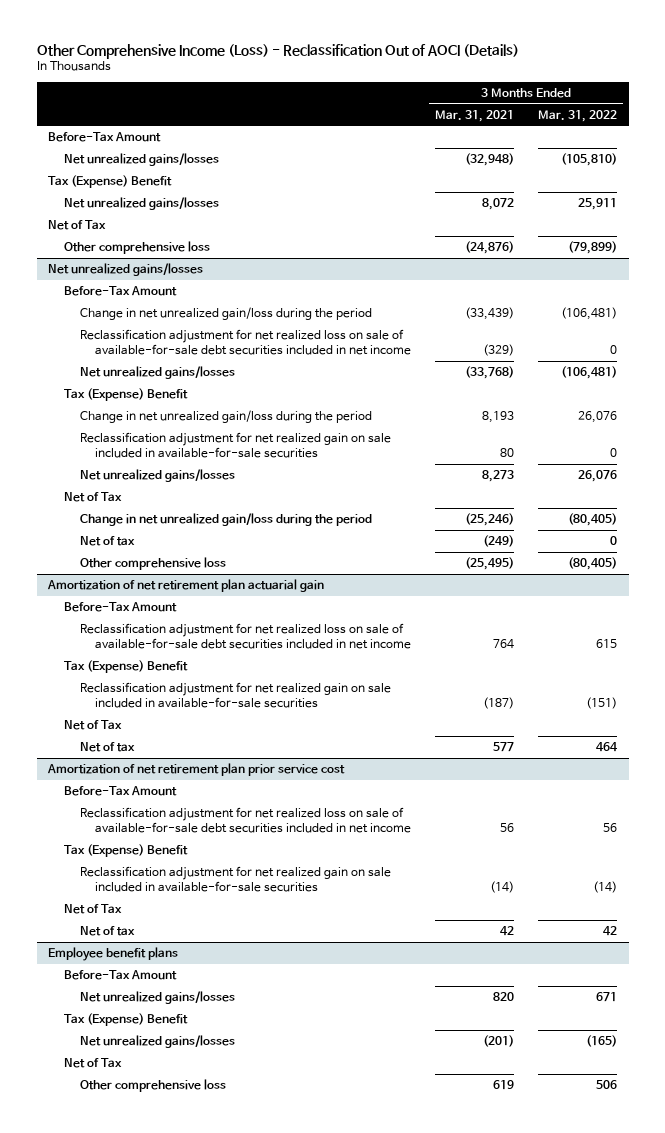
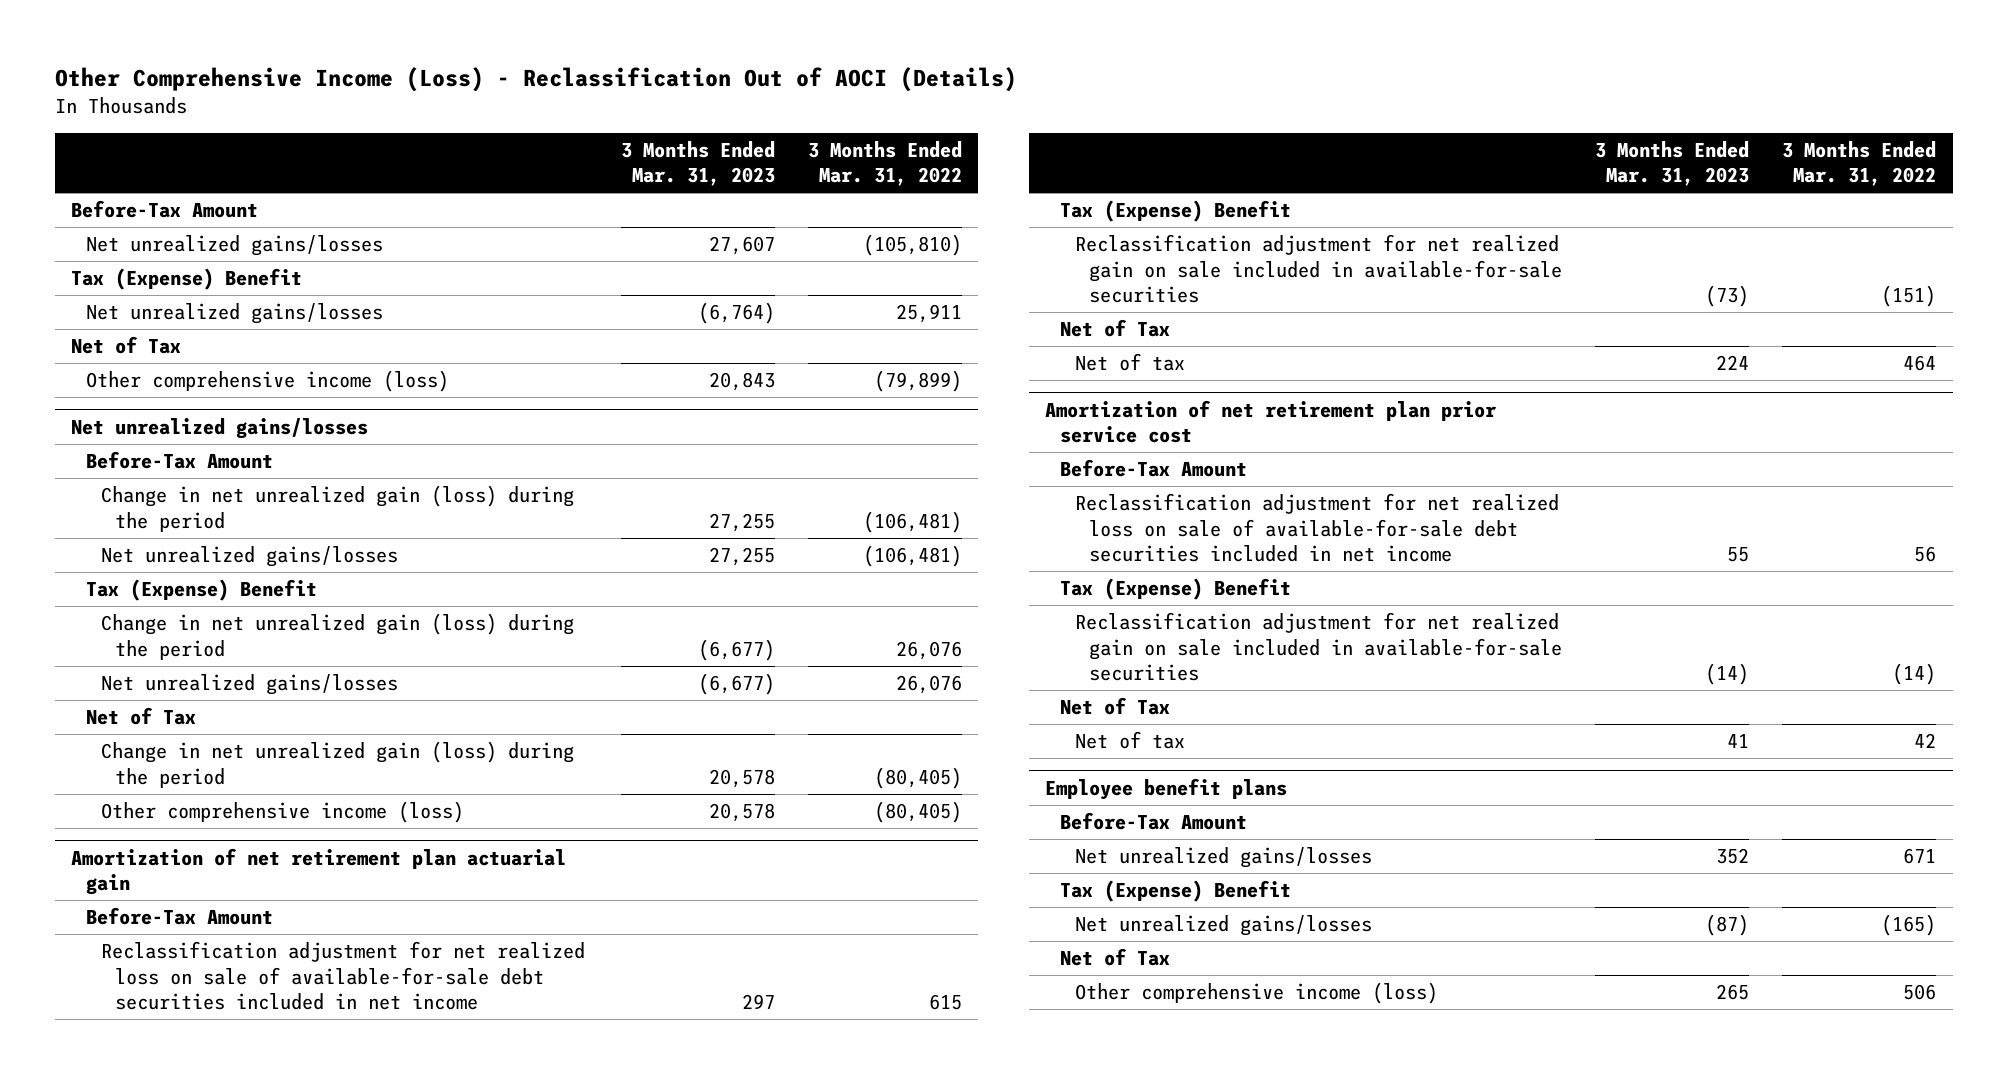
[435,109,515,122] Mar. 31, 2021 -> none
none -> [621,141,776,187] 3 Months Ended Mar. 31, 2023
[64,241,211,255] Other comprehensive loss -> [85,370,449,393] Other comprehensive income (loss)
[79,329,412,355] Reclassification adjustment for net realized loss on sale of available-for-sale debt securities included in net income -> none
[79,307,372,321] Change in net unrealized gain/loss during the period -> [100,485,574,532] Change in net unrealized gain (loss) during the period
[79,432,391,458] Reclassification adjustment for net realized gain on sale included in available-for-sale securities -> none
[79,410,372,424] Change in net unrealized gain/loss during the period -> [100,613,574,660] Change in net unrealized gain (loss) during the period
[79,536,135,547] Net of tax -> none
[79,513,372,527] Change in net unrealized gain/loss during the period -> [100,741,574,788] Change in net unrealized gain (loss) during the period
[79,557,226,571] Other comprehensive loss -> [100,801,464,824] Other comprehensive income (loss)
[79,1079,226,1093] Other comprehensive loss -> [1074,982,1438,1005] Other comprehensive income (loss)

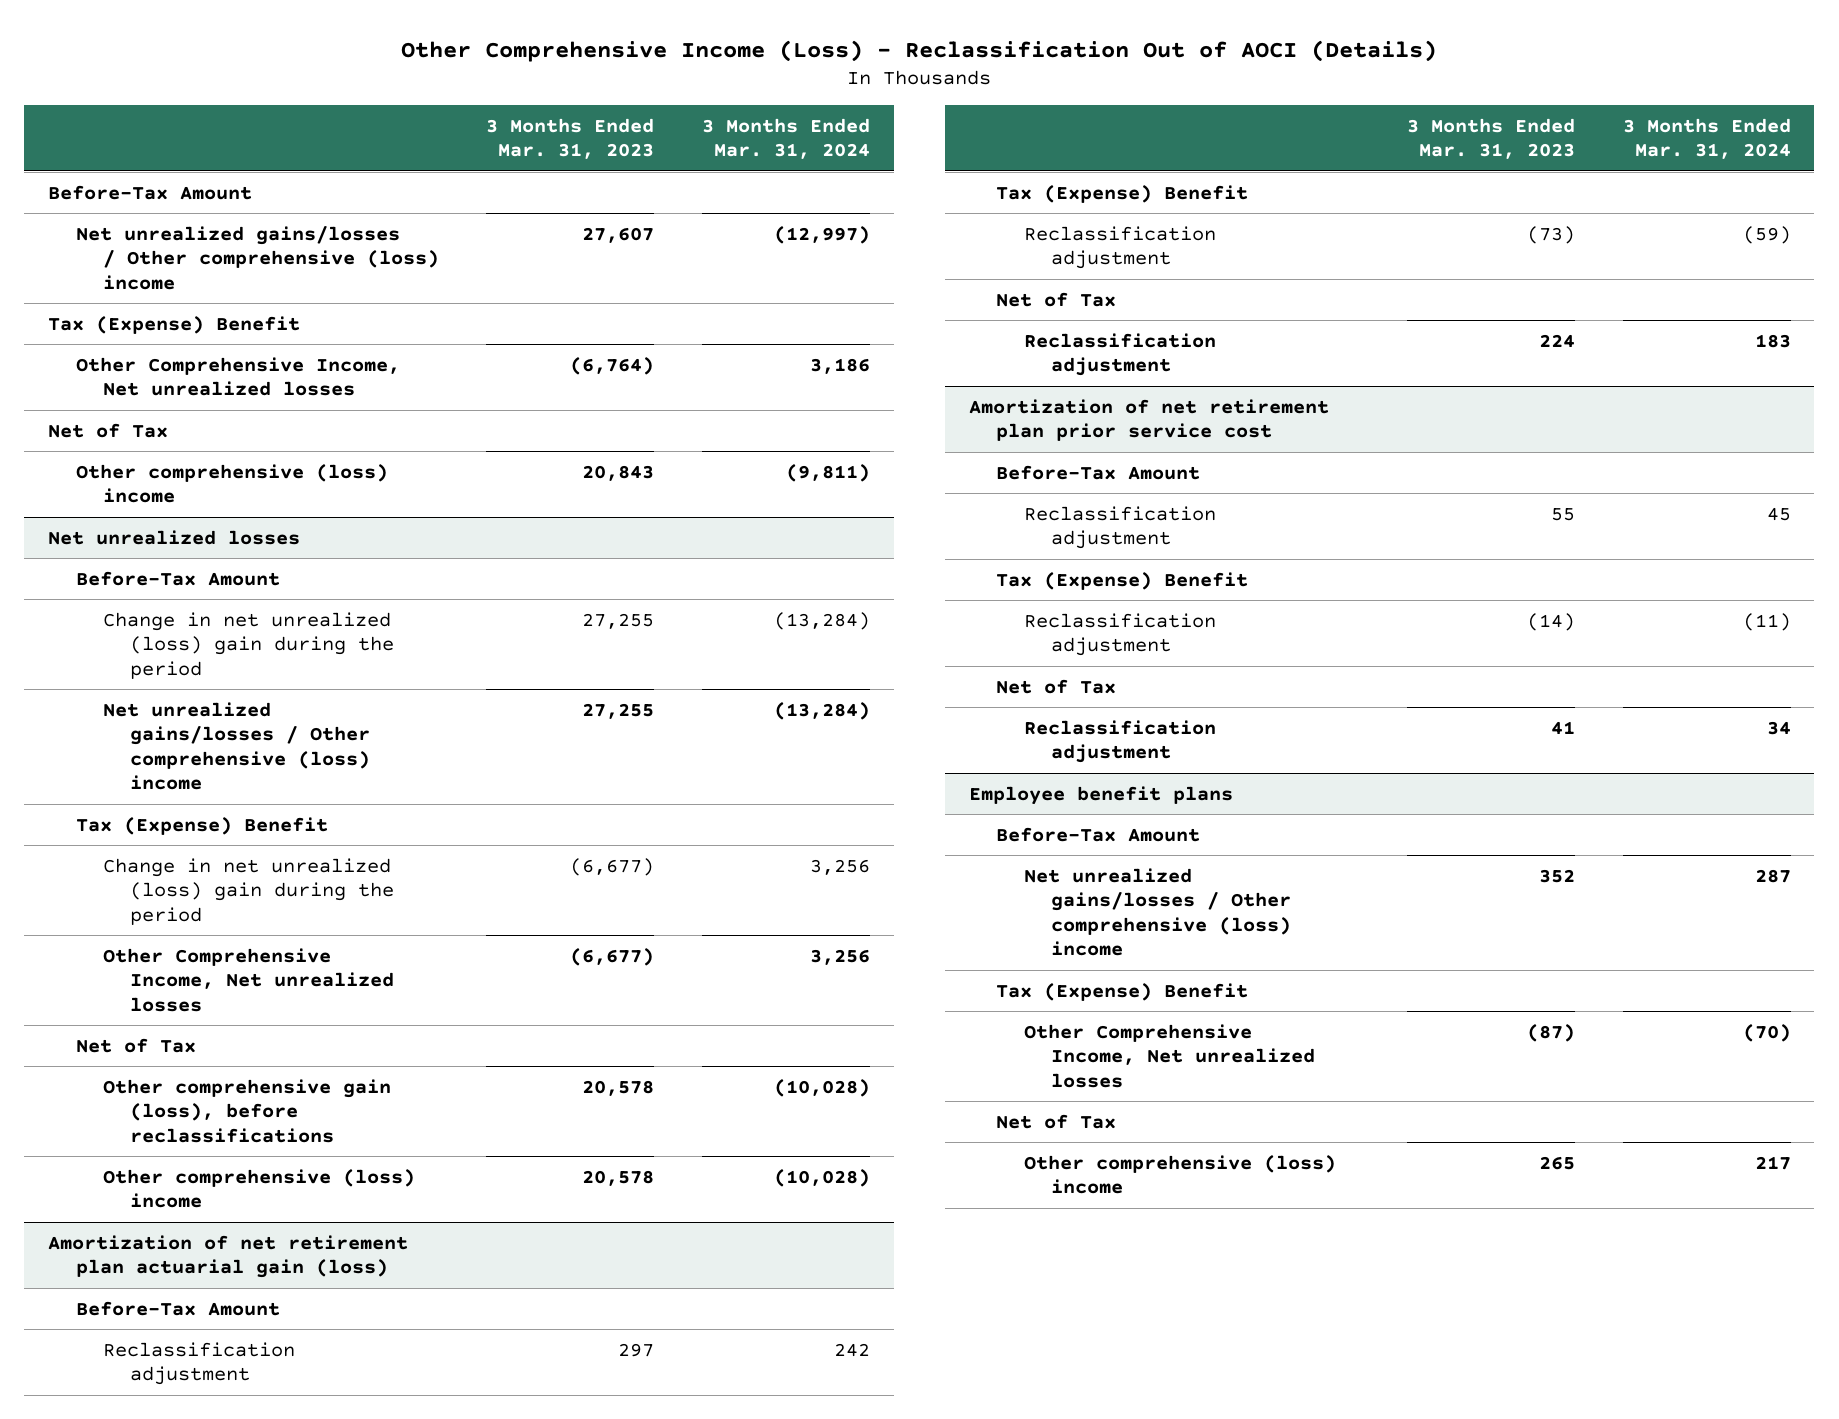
[808,141,963,187] 3 Months Ended Mar. 31, 2022 -> none
none -> [701,117,870,160] 3 Months Ended Mar. 31, 2024
[85,235,383,257] Net unrealized gains/losses -> [75,225,439,290] Net unrealized gains/losses / Other comprehensive (loss) income
[85,303,383,325] Net unrealized gains/losses -> [75,356,400,397] Other Comprehensive Income, Net unrealized losses
[85,370,449,393] Other comprehensive income (loss) -> [75,463,388,504] Other comprehensive (loss) income
[71,417,369,439] Net unrealized gains/losses -> [48,529,301,545] Net unrealized losses
[100,485,574,532] Change in net unrealized gain (loss) during the period -> [102,611,395,679] Change in net unrealized (loss) gain during the period
[100,546,398,568] Net unrealized gains/losses -> [102,701,371,791] Net unrealized gains/losses / Other comprehensive (loss) income
[100,613,574,660] Change in net unrealized gain (loss) during the period -> [102,857,395,925] Change in net unrealized (loss) gain during the period
[100,674,398,696] Net unrealized gains/losses -> [102,947,395,1012] Other Comprehensive Income, Net unrealized losses
[100,741,574,788] Change in net unrealized gain (loss) during the period -> [102,1078,391,1143] Other comprehensive gain (loss), before reclassifications
[100,801,464,824] Other comprehensive income (loss) -> [102,1168,415,1209] Other comprehensive (loss) income
[71,847,567,896] Amortization of net retirement plan actuarial gain -> [48,1234,409,1279] Amortization of net retirement plan actuarial gain (loss)
[100,941,585,1010] Reclassification adjustment for net realized loss on sale of available-for-sale debt securities included in net income -> [102,1341,295,1386] Reclassification adjustment
[1074,234,1563,303] Reclassification adjustment for net realized gain on sale included in available-for-sale securities -> [1023,225,1216,270] Reclassification adjustment
[1074,353,1185,372] Net of tax -> [1023,332,1216,377] Reclassification adjustment
[1074,493,1559,562] Reclassification adjustment for net realized loss on sale of available-for-sale debt securities included in net income -> [1023,505,1216,550] Reclassification adjustment
[1074,612,1563,681] Reclassification adjustment for net realized gain on sale included in available-for-sale securities -> [1023,612,1216,657] Reclassification adjustment
[1074,731,1185,750] Net of tax -> [1023,719,1216,764] Reclassification adjustment
[1074,847,1372,869] Net unrealized gains/losses -> [1023,867,1292,957] Net unrealized gains/losses / Other comprehensive (loss) income
[1074,915,1372,937] Net unrealized gains/losses -> [1023,1023,1316,1088] Other Comprehensive Income, Net unrealized losses
[1074,982,1438,1005] Other comprehensive income (loss) -> [1023,1154,1336,1195] Other comprehensive (loss) income

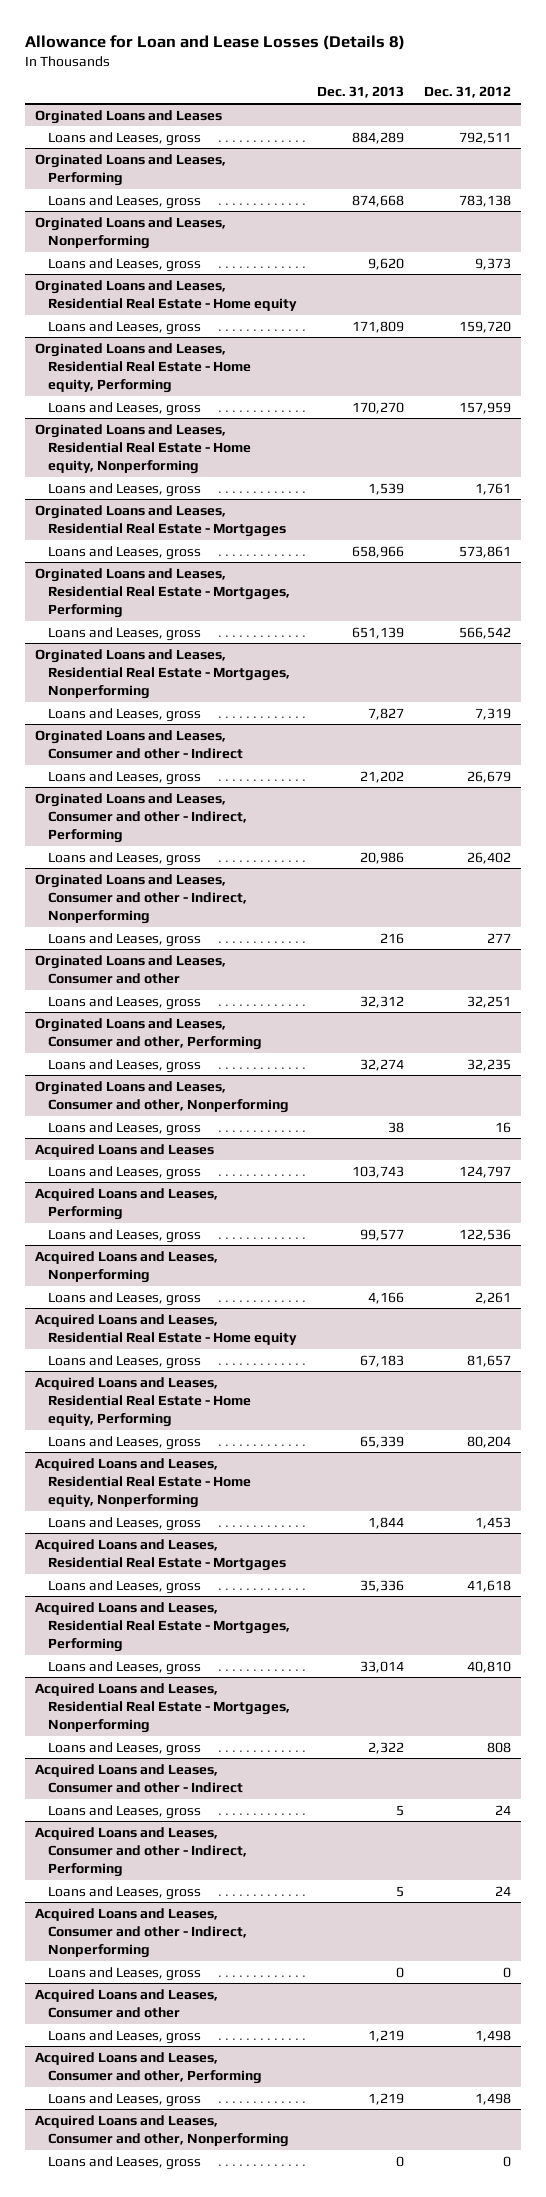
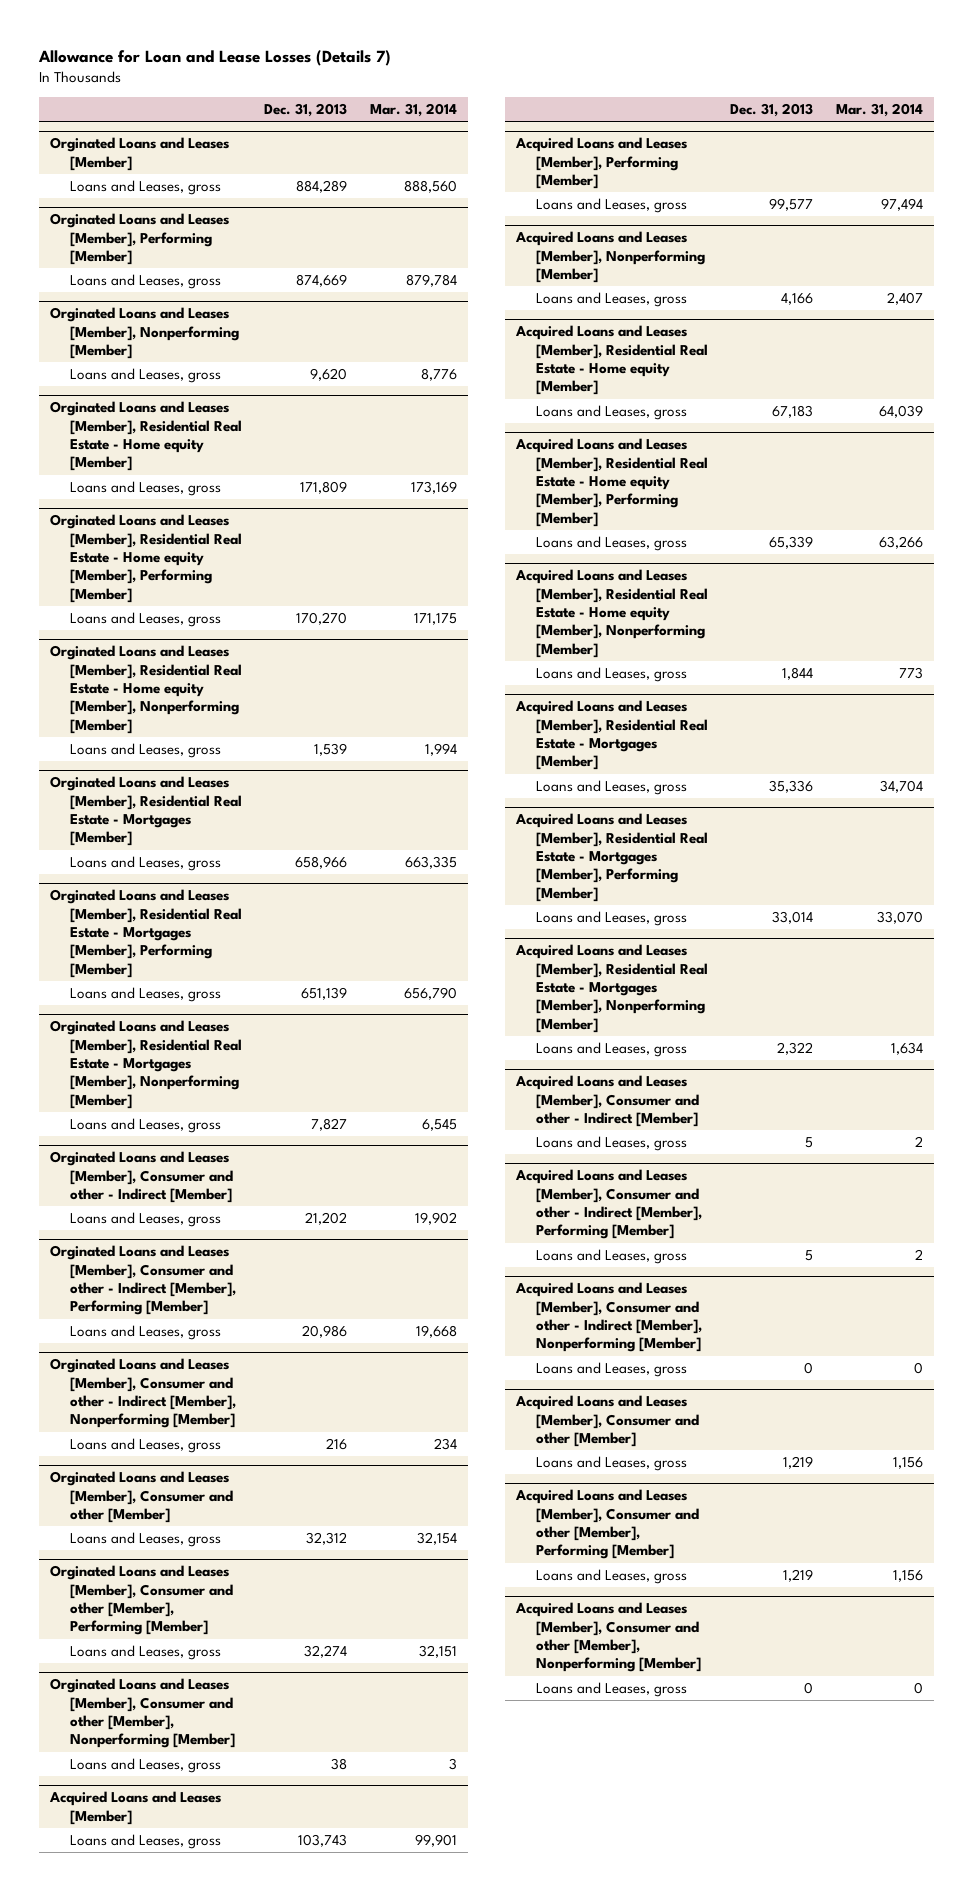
[25,35,406,51] Allowance for Loan and Lease Losses (Details 8) -> [38,50,392,67] Allowance for Loan and Lease Losses (Details 7)
[423,86,511,99] Dec. 31, 2012 -> none
none -> [369,102,457,117] Mar. 31, 2014
[35,109,223,124] Orginated Loans and Leases -> [50,137,230,171] Orginated Loans and Leases [Member]
[35,153,227,186] Orginated Loans and Leases, Performing -> [50,213,230,265] Orginated Loans and Leases [Member], Performing [Member]
[351,194,404,207] 874,668 -> [296,274,348,288] 874,669
[35,216,227,249] Orginated Loans and Leases, Nonperforming -> [50,307,239,359] Orginated Loans and Leases [Member], Nonperforming [Member]
[35,279,298,311] Orginated Loans and Leases, Residential Real Estate - Home equity -> [50,401,242,472] Orginated Loans and Leases [Member], Residential Real Estate - Home equity [Member]
[35,342,252,394] Orginated Loans and Leases, Residential Real Estate - Home equity, Performing -> [50,514,242,603] Orginated Loans and Leases [Member], Residential Real Estate - Home equity [Member], Performing [Member]
[35,423,252,475] Orginated Loans and Leases, Residential Real Estate - Home equity, Nonperforming -> [50,645,242,734] Orginated Loans and Leases [Member], Residential Real Estate - Home equity [Member], Nonperforming [Member]
[35,504,287,537] Orginated Loans and Leases, Residential Real Estate - Mortgages -> [50,776,242,847] Orginated Loans and Leases [Member], Residential Real Estate - Mortgages [Member]
[35,567,291,619] Orginated Loans and Leases, Residential Real Estate - Mortgages, Performing -> [50,889,242,978] Orginated Loans and Leases [Member], Residential Real Estate - Mortgages [Member], Performing [Member]
[35,648,291,700] Orginated Loans and Leases, Residential Real Estate - Mortgages, Nonperforming -> [50,1020,242,1109] Orginated Loans and Leases [Member], Residential Real Estate - Mortgages [Member], Nonperforming [Member]
[35,729,244,759] Orginated Loans and Leases, Consumer and other - Indirect -> [50,1151,233,1203] Orginated Loans and Leases [Member], Consumer and other - Indirect [Member]
[35,792,248,844] Orginated Loans and Leases, Consumer and other - Indirect, Performing -> [50,1245,236,1316] Orginated Loans and Leases [Member], Consumer and other - Indirect [Member], Performing [Member]
[35,873,248,925] Orginated Loans and Leases, Consumer and other - Indirect, Nonperforming -> [50,1358,236,1429] Orginated Loans and Leases [Member], Consumer and other - Indirect [Member], Nonperforming [Member]
[35,954,227,984] Orginated Loans and Leases, Consumer and other -> [50,1471,233,1523] Orginated Loans and Leases [Member], Consumer and other [Member]
[35,1017,263,1050] Orginated Loans and Leases, Consumer and other, Performing -> [50,1565,233,1636] Orginated Loans and Leases [Member], Consumer and other [Member], Performing [Member]
[35,1080,290,1113] Orginated Loans and Leases, Consumer and other, Nonperforming -> [50,1678,235,1749] Orginated Loans and Leases [Member], Consumer and other [Member], Nonperforming [Member]
[35,1143,215,1157] Acquired Loans and Leases -> [49,1791,222,1825] Acquired Loans and Leases [Member]
[35,1187,219,1220] Acquired Loans and Leases, Performing -> [515,137,688,189] Acquired Loans and Leases [Member], Performing [Member]
[35,1250,219,1283] Acquired Loans and Leases, Nonperforming -> [515,231,705,283] Acquired Loans and Leases [Member], Nonperforming [Member]
[35,1313,298,1345] Acquired Loans and Leases, Residential Real Estate - Home equity -> [515,325,708,396] Acquired Loans and Leases [Member], Residential Real Estate - Home equity [Member]
[35,1376,252,1428] Acquired Loans and Leases, Residential Real Estate - Home equity, Performing -> [515,438,708,527] Acquired Loans and Leases [Member], Residential Real Estate - Home equity [Member], Performing [Member]
[35,1457,252,1509] Acquired Loans and Leases, Residential Real Estate - Home equity, Nonperforming -> [515,569,708,658] Acquired Loans and Leases [Member], Residential Real Estate - Home equity [Member], Nonperforming [Member]
[35,1538,287,1571] Acquired Loans and Leases, Residential Real Estate - Mortgages -> [515,700,708,771] Acquired Loans and Leases [Member], Residential Real Estate - Mortgages [Member]
[35,1601,291,1653] Acquired Loans and Leases, Residential Real Estate - Mortgages, Performing -> [515,813,708,902] Acquired Loans and Leases [Member], Residential Real Estate - Mortgages [Member], Performing [Member]
[35,1682,291,1734] Acquired Loans and Leases, Residential Real Estate - Mortgages, Nonperforming -> [515,944,708,1033] Acquired Loans and Leases [Member], Residential Real Estate - Mortgages [Member], Nonperforming [Member]
[35,1763,244,1793] Acquired Loans and Leases, Consumer and other - Indirect -> [515,1075,699,1127] Acquired Loans and Leases [Member], Consumer and other - Indirect [Member]
[35,1826,248,1878] Acquired Loans and Leases, Consumer and other - Indirect, Performing -> [515,1169,702,1240] Acquired Loans and Leases [Member], Consumer and other - Indirect [Member], Performing [Member]
[35,1907,248,1959] Acquired Loans and Leases, Consumer and other - Indirect, Nonperforming -> [515,1282,702,1353] Acquired Loans and Leases [Member], Consumer and other - Indirect [Member], Nonperforming [Member]
[35,1988,219,2018] Acquired Loans and Leases, Consumer and other -> [515,1395,699,1447] Acquired Loans and Leases [Member], Consumer and other [Member]
[35,2051,263,2084] Acquired Loans and Leases, Consumer and other, Performing -> [515,1489,699,1560] Acquired Loans and Leases [Member], Consumer and other [Member], Performing [Member]
[35,2114,290,2147] Acquired Loans and Leases, Consumer and other, Nonperforming -> [515,1602,701,1673] Acquired Loans and Leases [Member], Consumer and other [Member], Nonperforming [Member]

